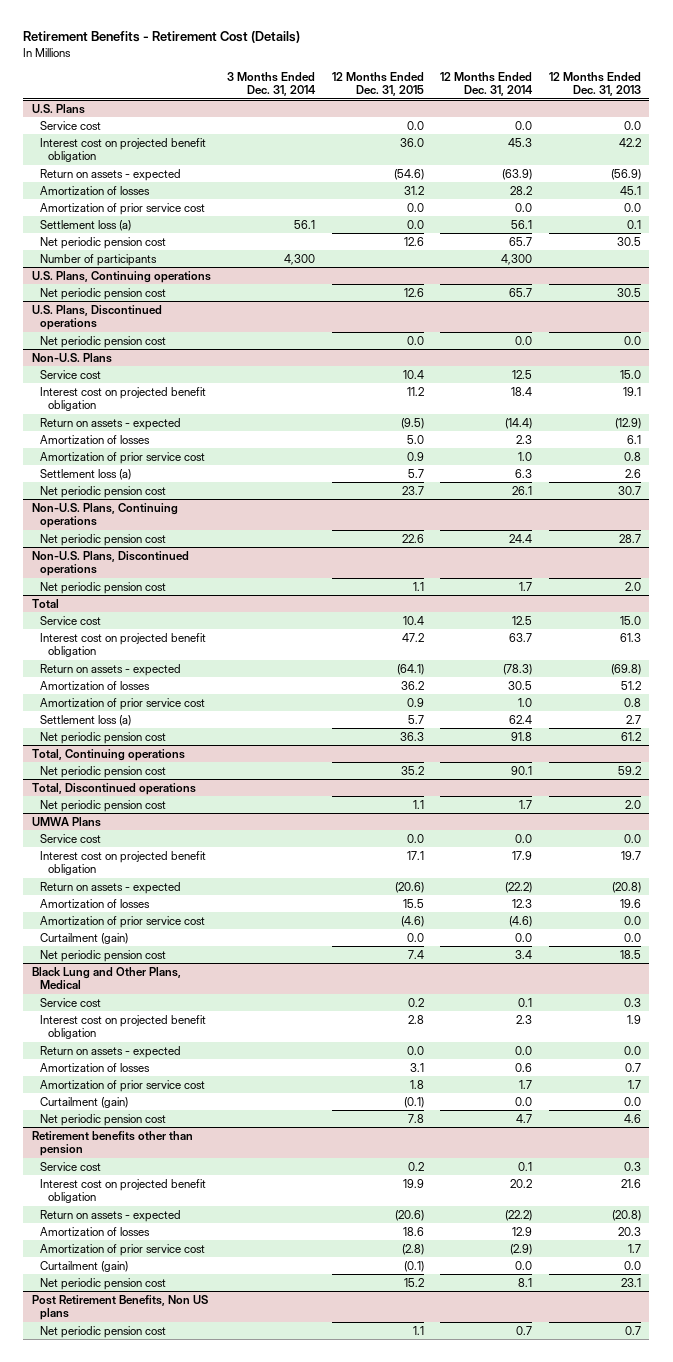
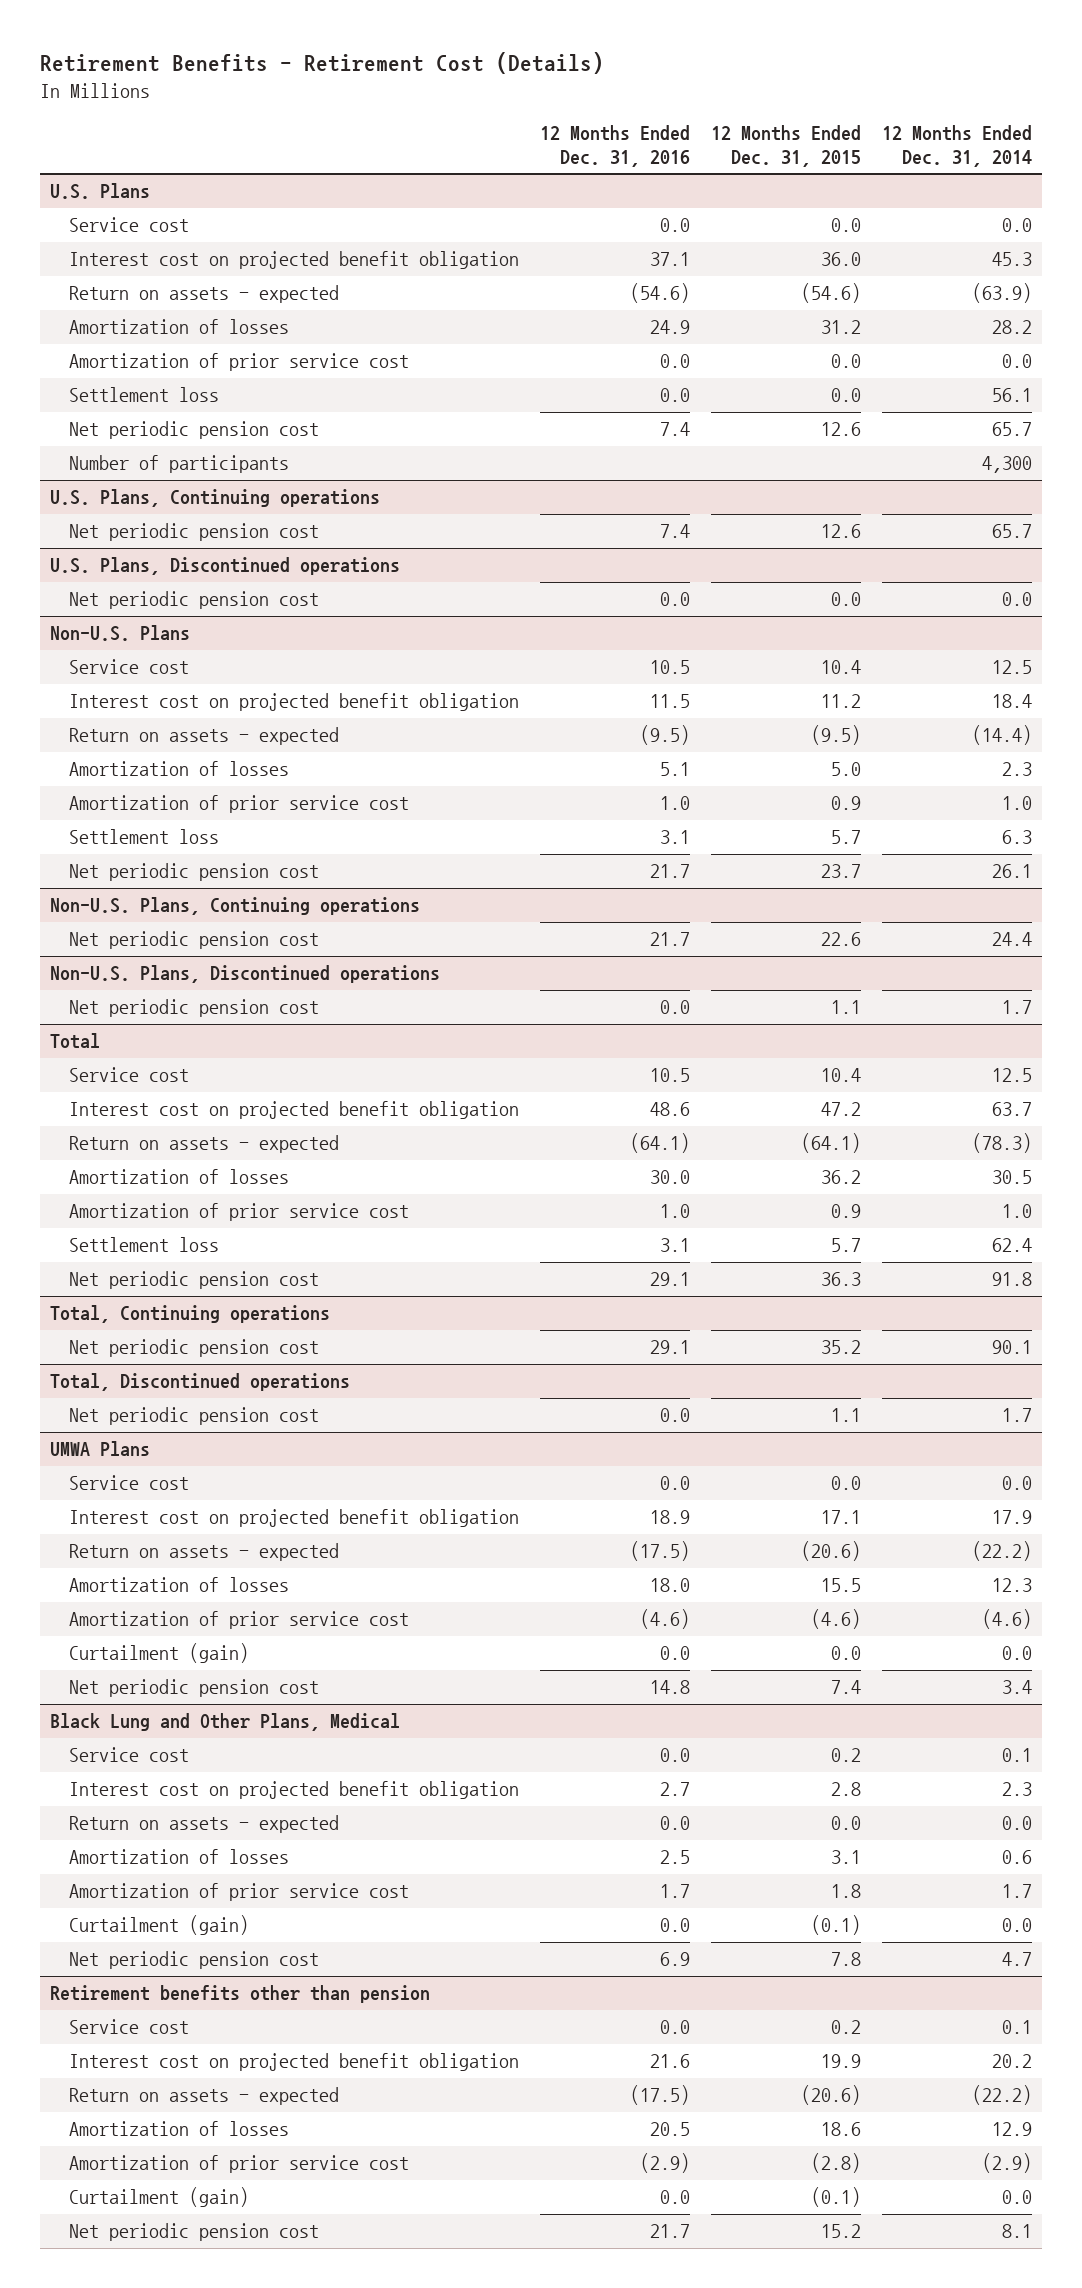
[227,72,317,97] 3 Months Ended Dec. 31, 2014 -> none
[548,72,641,97] 12 Months Ended Dec. 31, 2013 -> none
none -> [539,125,690,167] 12 Months Ended Dec. 31, 2016
[39,219,131,231] Settlement loss (a) -> [68,386,219,402] Settlement loss
[39,468,131,480] Settlement loss (a) -> [68,828,219,844] Settlement loss
[39,714,131,726] Settlement loss (a) -> [68,1236,219,1252] Settlement loss
[31,1294,208,1321] Post Retirement Benefits, Non US plans -> none
[39,1325,166,1338] Net periodic pension cost -> none

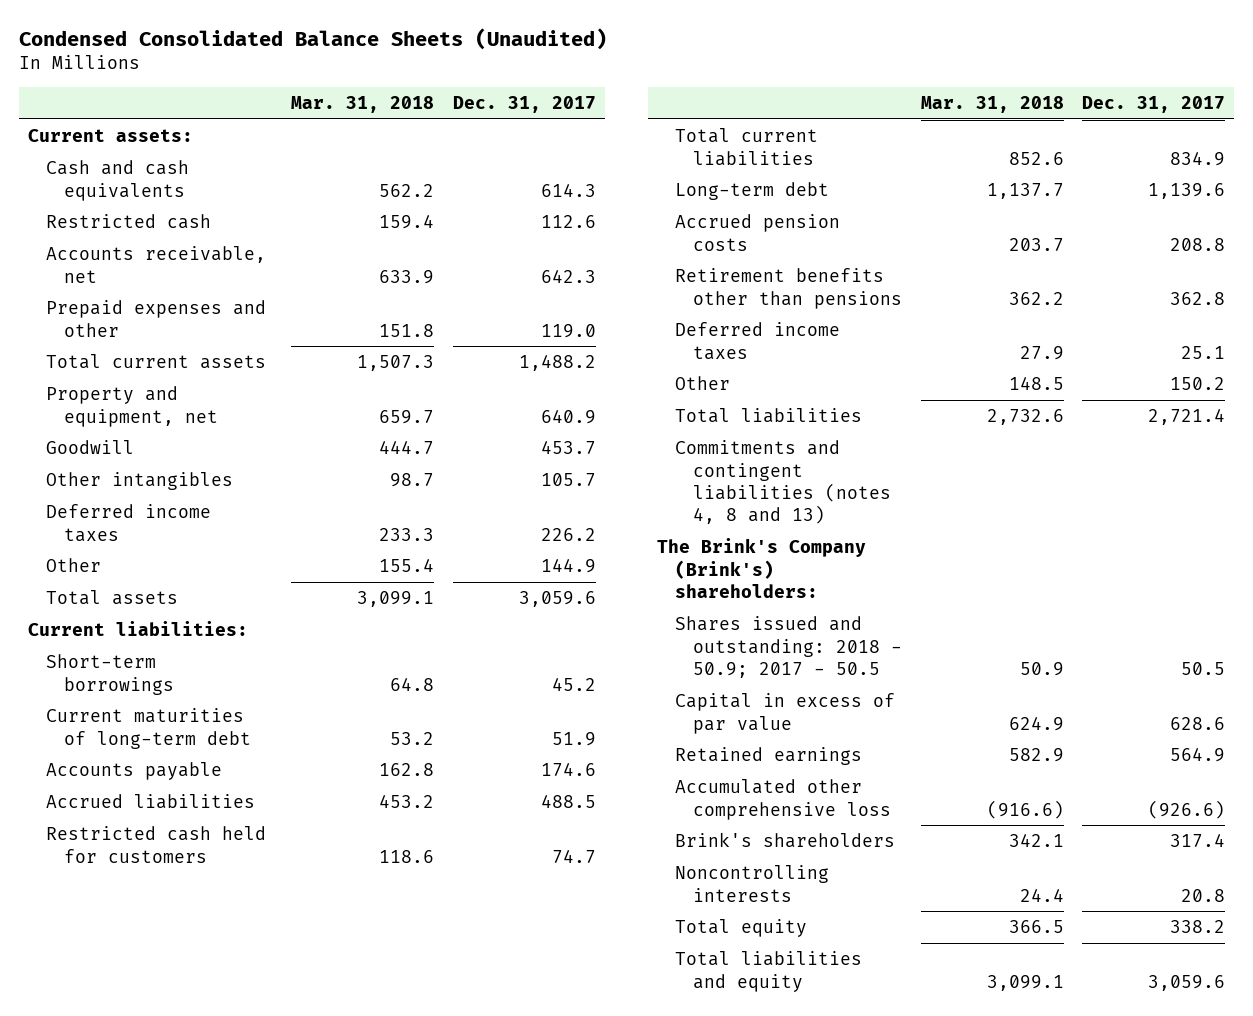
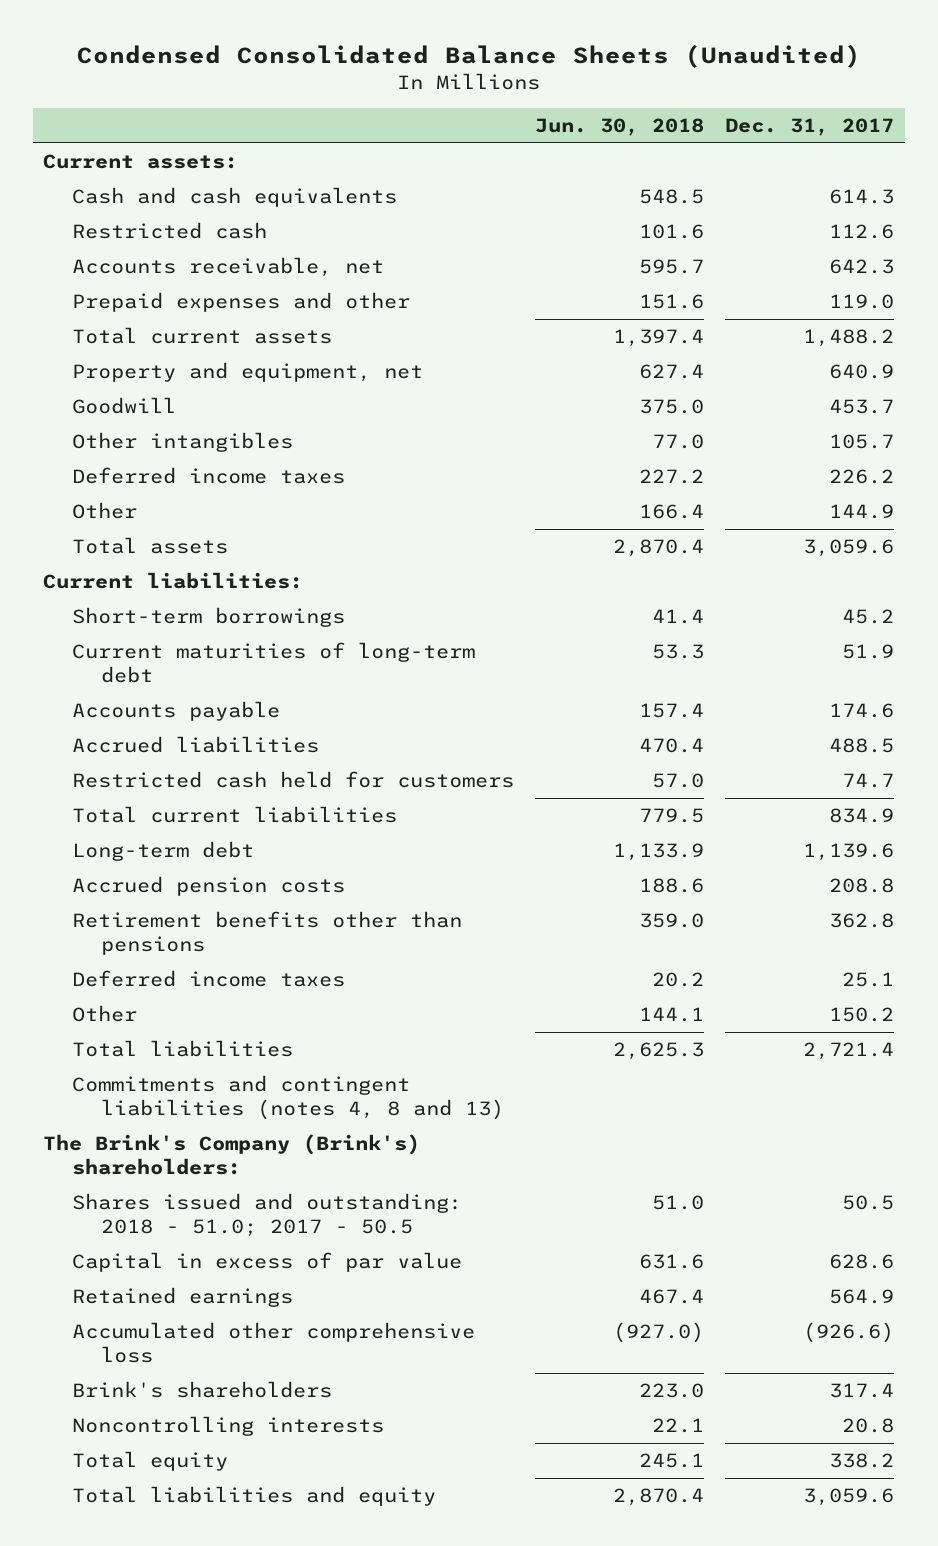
[291,95,435,113] Mar. 31, 2018 -> none
none -> [535,117,705,136] Jun. 30, 2018
[675,616,903,678] Shares issued and outstanding: 2018 - 50.9; 2017 - 50.5 -> [71,1193,462,1238] Shares issued and outstanding: 2018 - 51.0; 2017 - 50.5

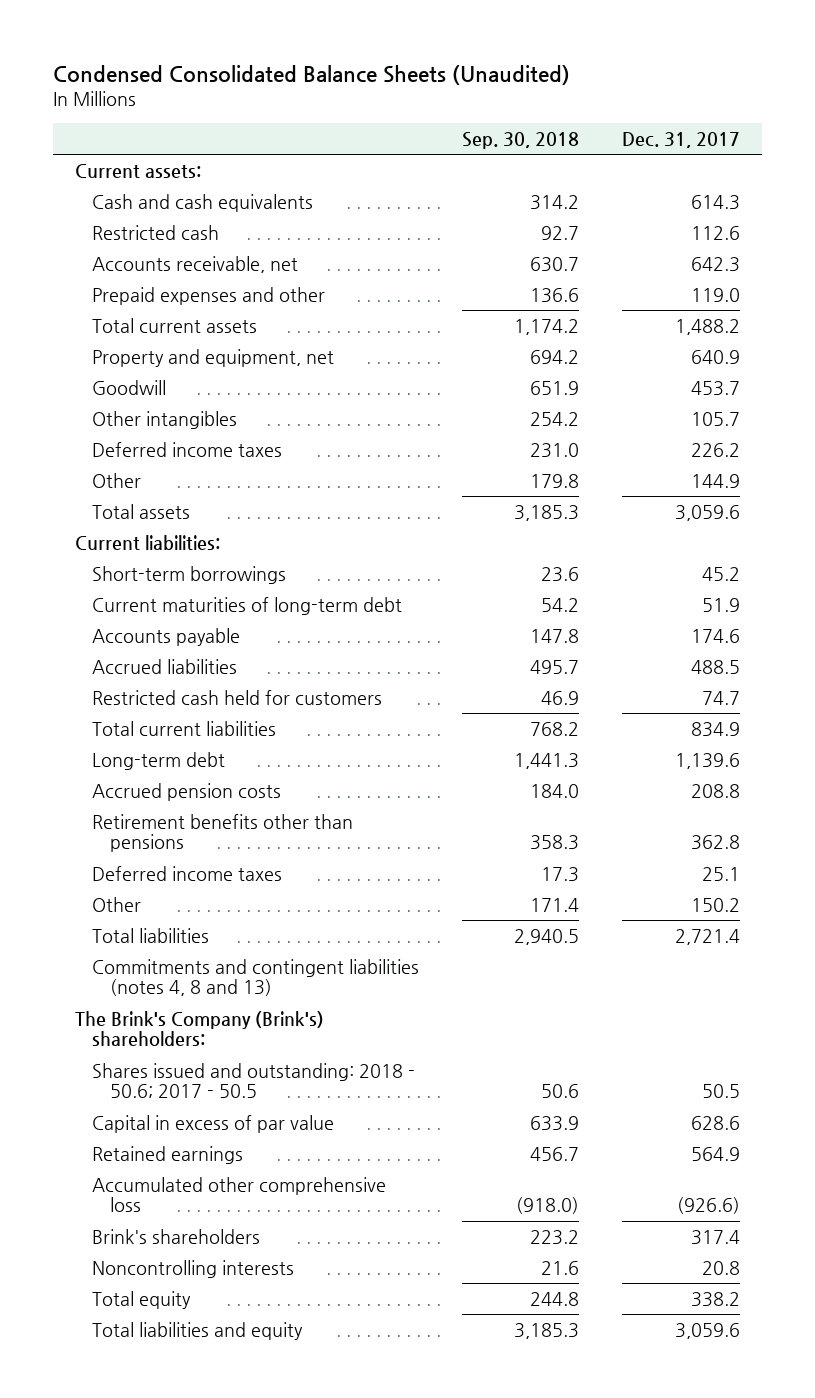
[535,117,705,136] Jun. 30, 2018 -> none
none -> [462,131,580,149] Sep. 30, 2018
[71,1193,462,1238] Shares issued and outstanding: 2018 - 51.0; 2017 - 50.5 -> [92,1062,416,1099] Shares issued and outstanding: 2018 - 50.6; 2017 - 50.5

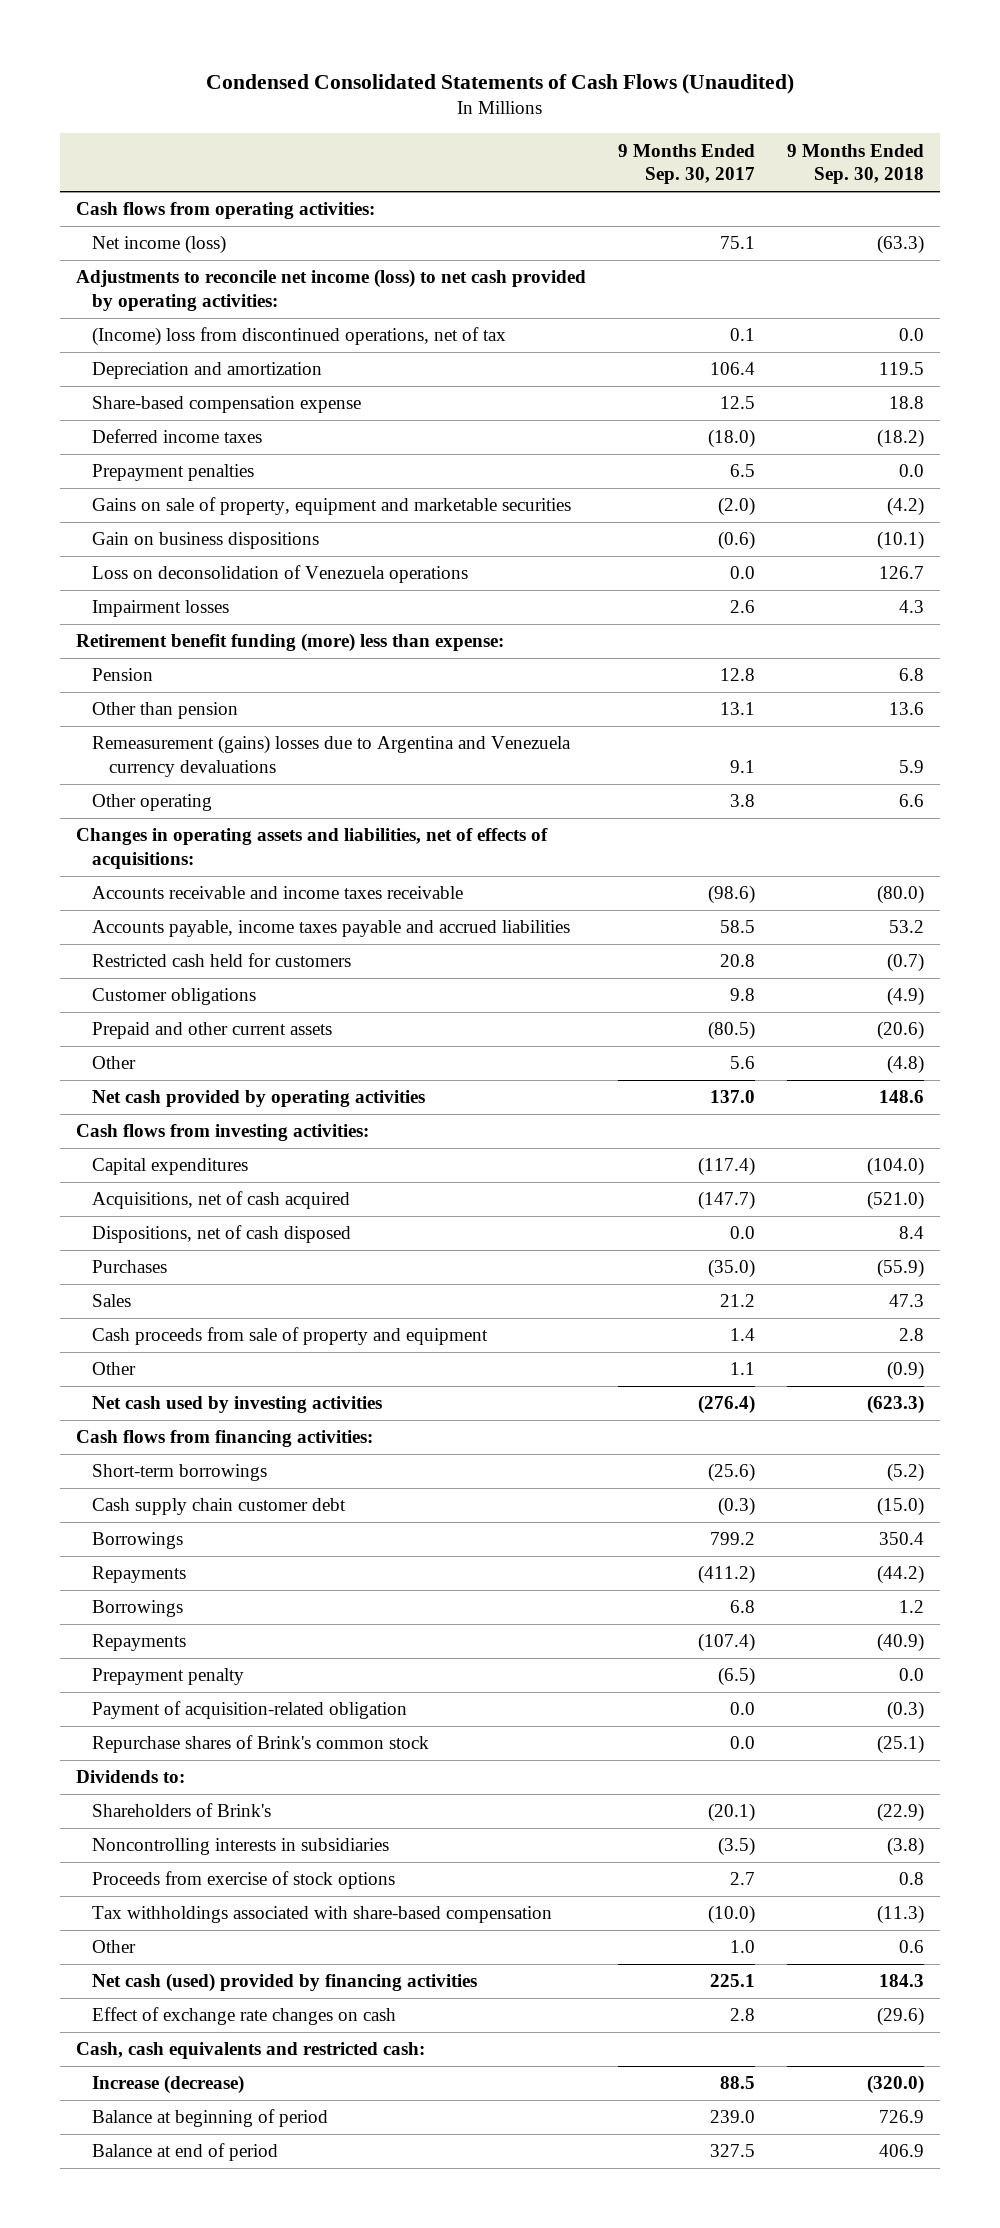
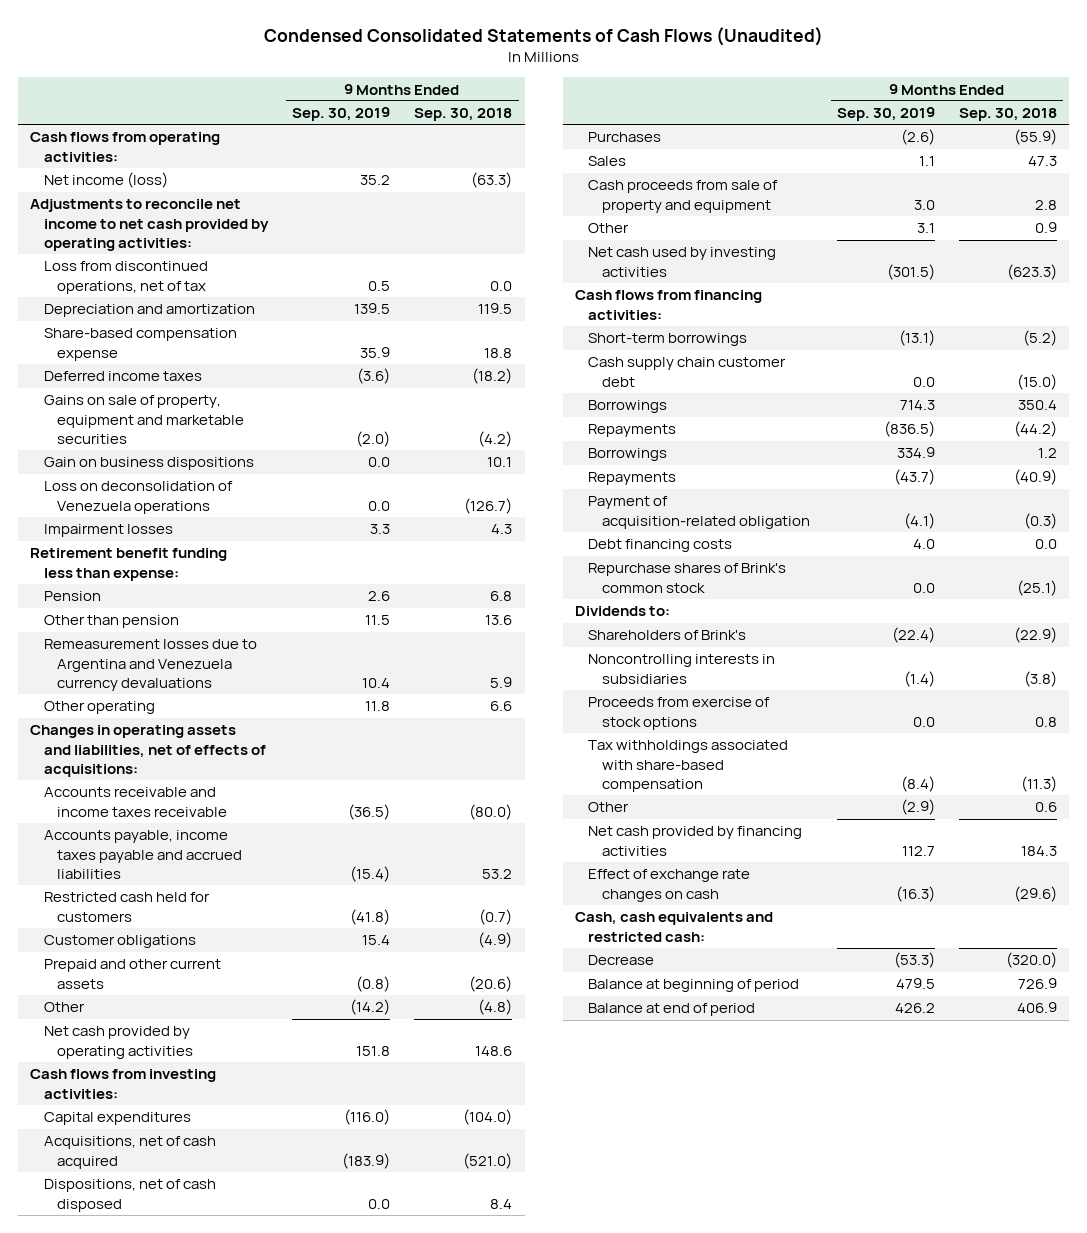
[618,143,756,185] 9 Months Ended Sep. 30, 2017 -> none
none -> [292,107,391,122] Sep. 30, 2019
[75,269,586,312] Adjustments to reconcile net income (loss) to net cash provided by operating activities: -> [30,199,269,252] Adjustments to reconcile net income to net cash provided by operating activities:
[92,327,507,347] (Income) loss from discontinued operations, net of tax -> [43,261,208,294] Loss from discontinued operations, net of tax
[92,464,255,482] Prepayment penalties -> none
[877,531,925,551] (10.1) -> [487,457,513,468] 10.1
[879,566,925,580] 126.7 -> [464,497,513,514] (126.7)
[75,633,504,653] Retirement benefit funding (more) less than expense: -> [30,548,228,581] Retirement benefit funding less than expense:
[92,735,572,778] Remeasurement (gains) losses due to Argentina and Venezuela currency devaluations -> [43,639,257,692] Remeasurement losses due to Argentina and Venezuela currency devaluations
[887,1361,925,1381] (0.9) -> [1035,222,1058,234] 0.9
[92,1668,245,1686] Prepayment penalty -> none
none -> [588,539,733,553] Debt financing costs
[92,1973,478,1993] Net cash (used) provided by financing activities -> [588,826,803,856] Net cash provided by financing activities
[92,2075,245,2095] Increase (decrease) -> [588,955,655,966] Decrease

